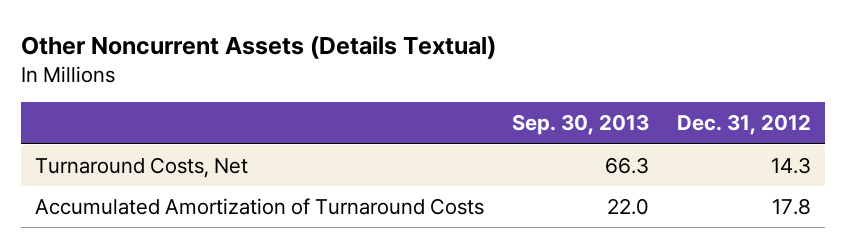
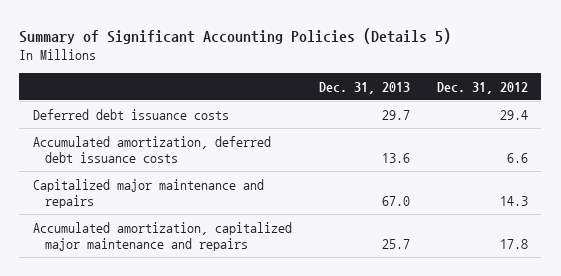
[21,35,497,59] Other Noncurrent Assets (Details Textual) -> [19,27,452,44] Summary of Significant Accounting Policies (Details 5)
[511,114,649,136] Sep. 30, 2013 -> none
none -> [318,81,410,94] Dec. 31, 2013
none -> [32,108,229,120] Deferred debt issuance costs
none -> [32,135,271,164] Accumulated amortization, deferred debt issuance costs
[35,156,249,178] Turnaround Costs, Net -> [32,178,264,209] Capitalized major maintenance and repairs
[35,197,485,215] Accumulated Amortization of Turnaround Costs -> [32,221,292,252] Accumulated amortization, capitalized major maintenance and repairs

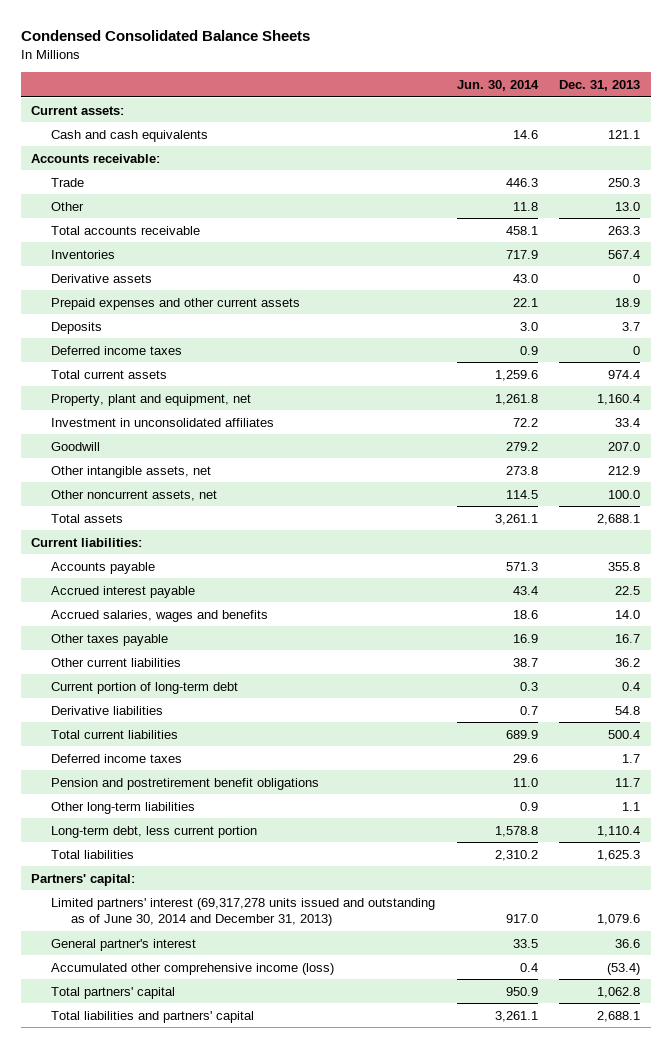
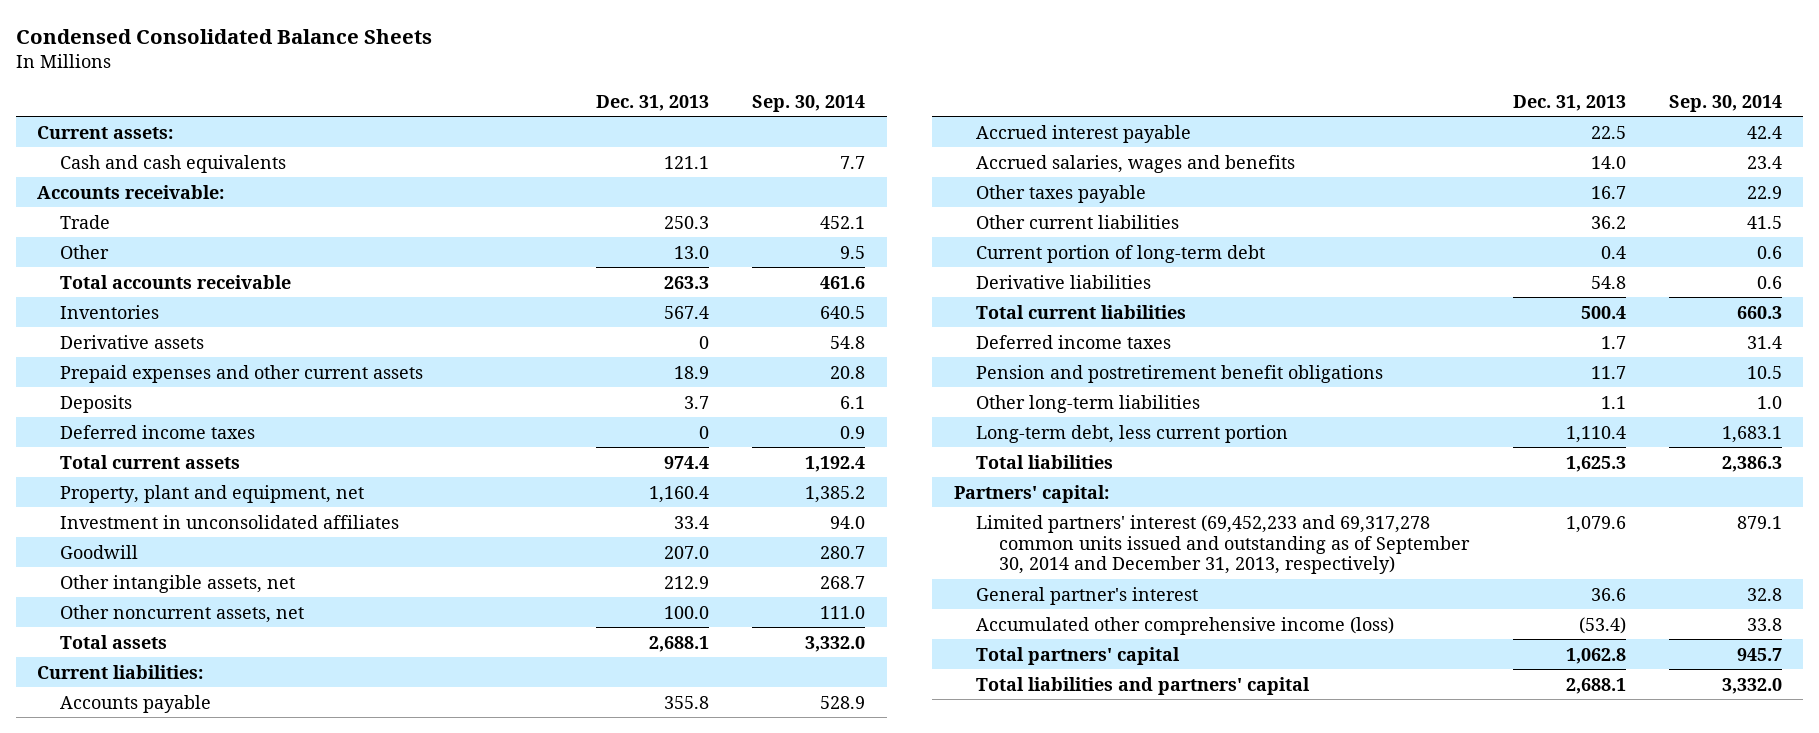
[456,80,539,92] Jun. 30, 2014 -> none
none -> [752,94,866,112] Sep. 30, 2014
[51,897,436,927] Limited partners' interest (69,317,278 units issued and outstanding as of June 30, 2014 and December 31, 2013) -> [976,514,1471,575] Limited partners' interest (69,452,233 and 69,317,278 common units issued and outstanding as of September 30, 2014 and December 31, 2013, respectively)

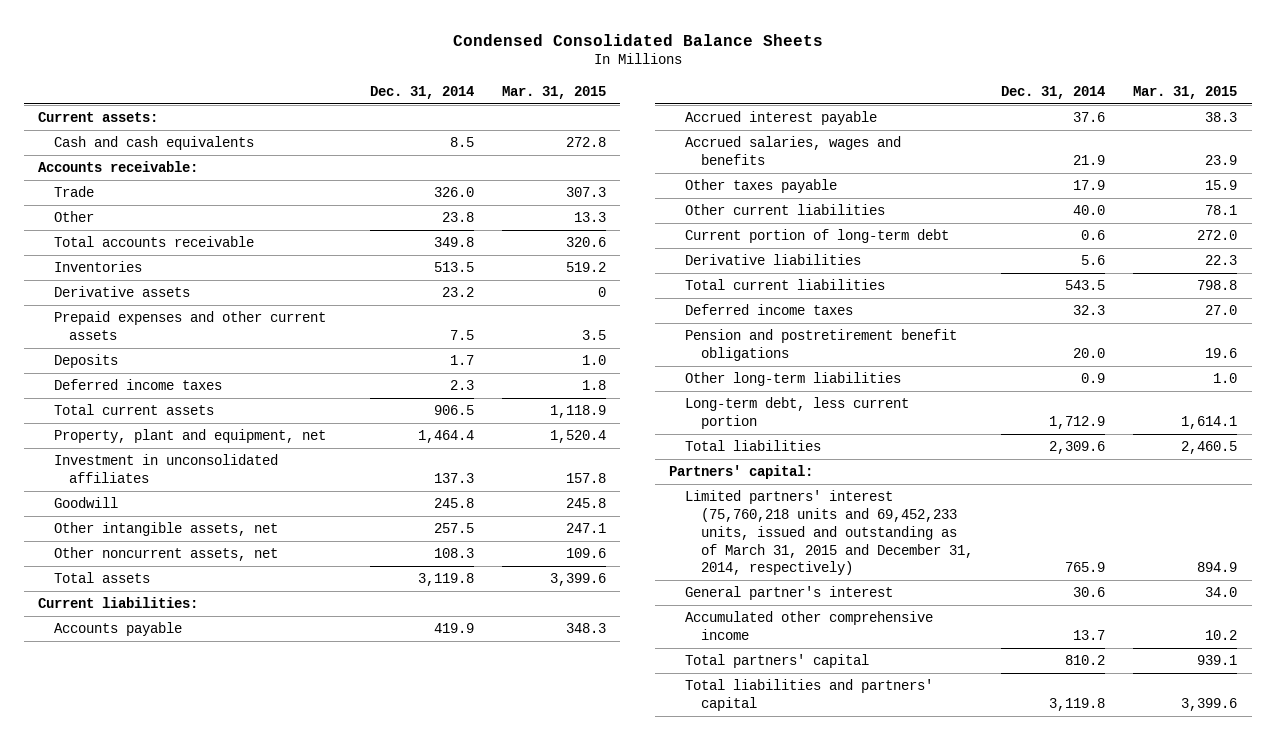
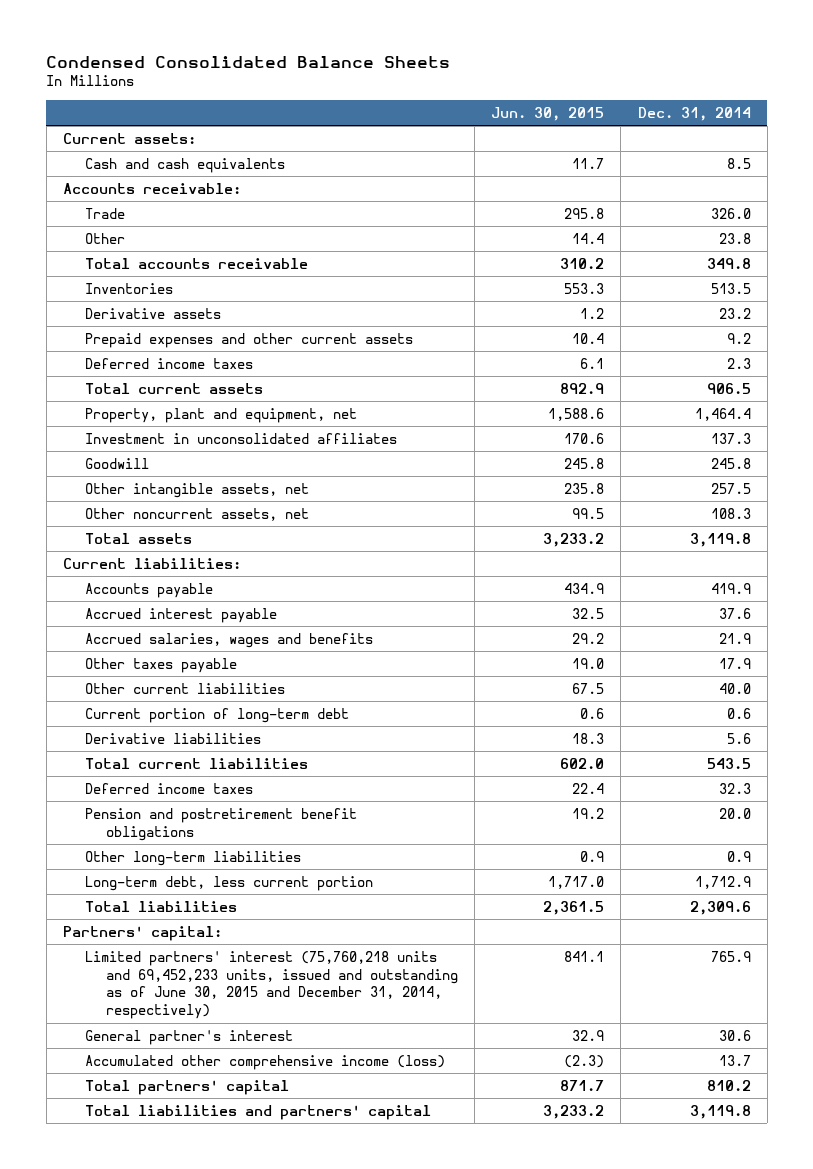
[501,85,606,99] Mar. 31, 2015 -> none
none -> [491,106,605,121] Jun. 30, 2015
[53,354,118,369] Deposits -> none
[449,329,474,340] 7.5 -> [726,332,751,344] 9.2
[685,490,973,576] Limited partners' interest (75,760,218 units and 69,452,233 units, issued and outstanding as of March 31, 2015 and December 31, 2014, respectively) -> [84,950,459,1020] Limited partners' interest (75,760,218 units and 69,452,233 units, issued and outstanding as of June 30, 2015 and December 31, 2014, respectively)
[685,611,934,640] Accumulated other comprehensive income -> [84,1054,445,1070] Accumulated other comprehensive income (loss)

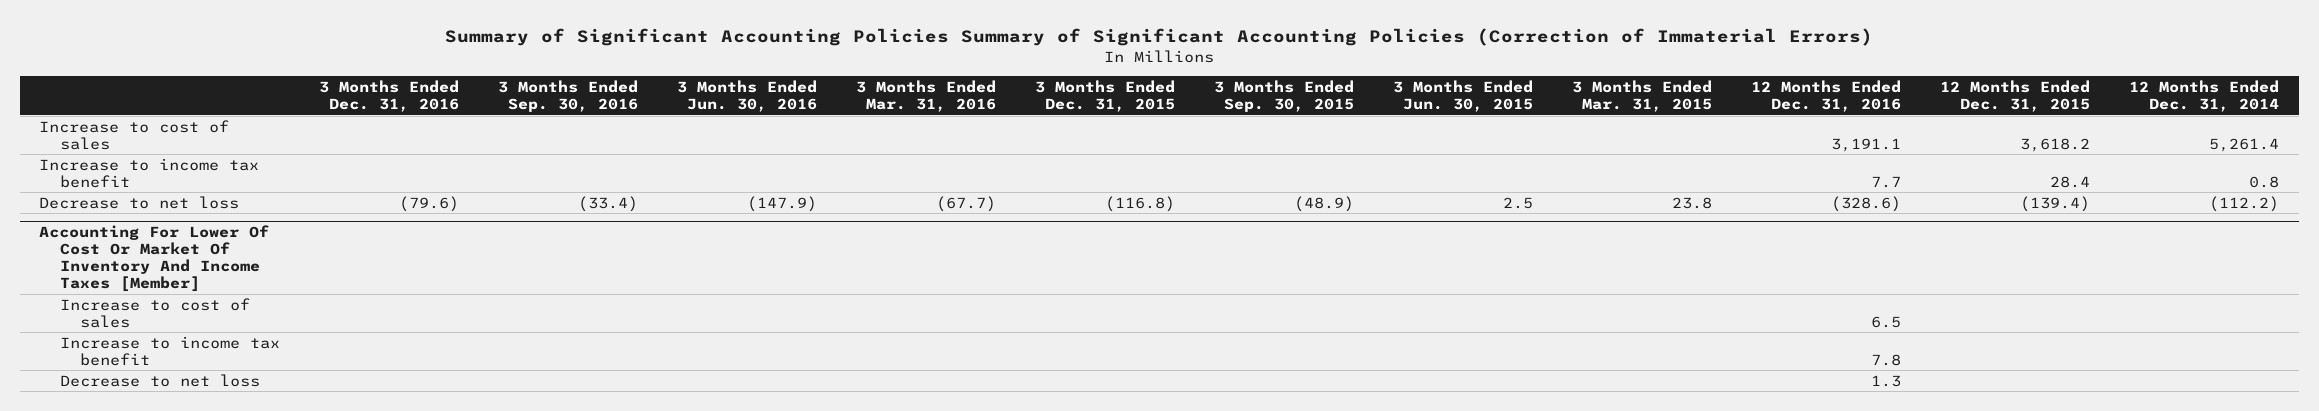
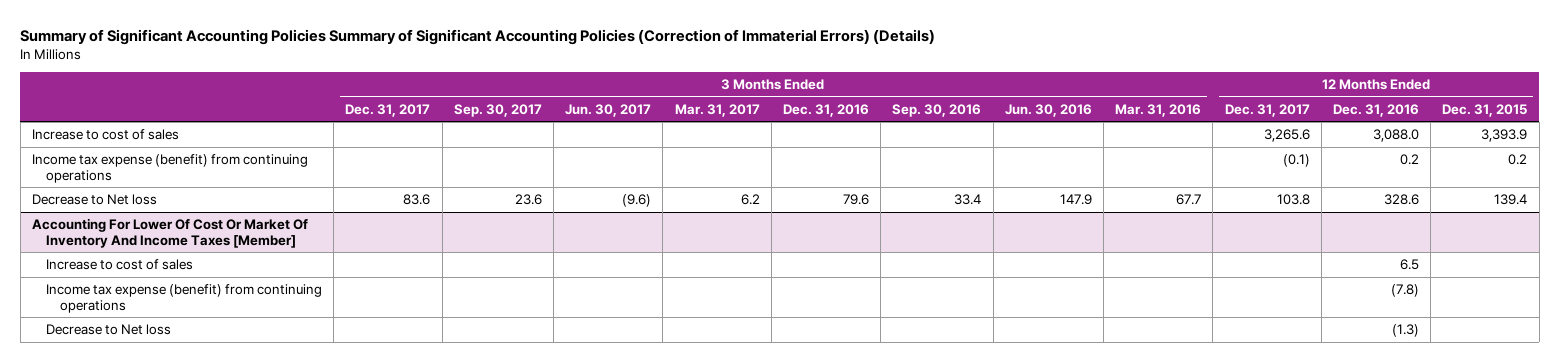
[445,28,1874,47] Summary of Significant Accounting Policies Summary of Significant Accounting Policies (Correction of Immaterial Errors) -> [20,28,936,45] Summary of Significant Accounting Policies Summary of Significant Accounting Policies (Correction of Immaterial Errors) (Details)
[1035,80,1176,113] 3 Months Ended Dec. 31, 2015 -> none
[1214,80,1355,113] 3 Months Ended Sep. 30, 2015 -> none
[1393,80,1534,113] 3 Months Ended Jun. 30, 2015 -> none
[1572,80,1713,113] 3 Months Ended Mar. 31, 2015 -> none
[2129,80,2280,113] 12 Months Ended Dec. 31, 2014 -> none
none -> [345,103,431,117] Dec. 31, 2017
none -> [453,103,542,117] Sep. 30, 2017
none -> [565,103,652,117] Jun. 30, 2017
none -> [674,103,760,117] Mar. 31, 2017
none -> [1224,103,1310,117] Dec. 31, 2017
[1831,137,1902,152] 3,191.1 -> [1372,129,1419,143] 3,088.0
[2020,137,2091,152] 3,618.2 -> [1481,129,1528,143] 3,393.9
[39,157,260,188] Increase to income tax benefit -> [31,154,308,183] Income tax expense (benefit) from continuing operations
[1871,175,1902,188] 7.7 -> [1399,154,1419,166] 0.2
[2050,175,2091,188] 28.4 -> [1508,154,1528,166] 0.2
[39,195,240,209] Decrease to net loss -> [31,194,157,206] Decrease to Net loss
[398,195,459,212] (79.6) -> [842,194,869,206] 79.6
[577,195,638,212] (33.4) -> [954,194,982,206] 33.4
[746,195,817,212] (147.9) -> [1059,194,1092,206] 147.9
[935,195,996,212] (67.7) -> [1176,194,1202,206] 67.7
[1831,195,1902,212] (328.6) -> [1383,194,1419,206] 328.6
[2020,195,2091,212] (139.4) -> [1494,194,1528,206] 139.4
[59,335,280,366] Increase to income tax benefit -> [45,284,322,313] Income tax expense (benefit) from continuing operations
[1871,353,1902,366] 7.8 -> [1390,284,1419,298] (7.8)
[59,373,260,387] Decrease to net loss -> [45,324,171,336] Decrease to Net loss
[1871,374,1902,387] 1.3 -> [1391,324,1419,338] (1.3)

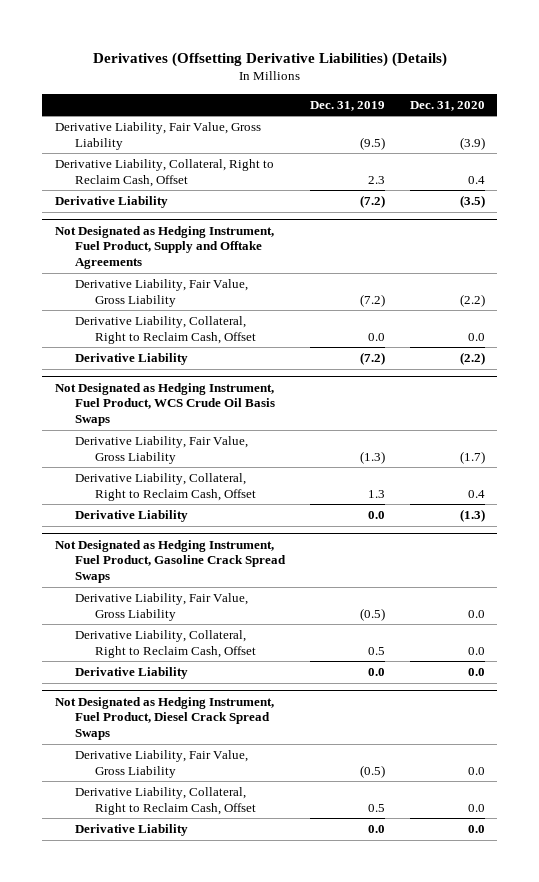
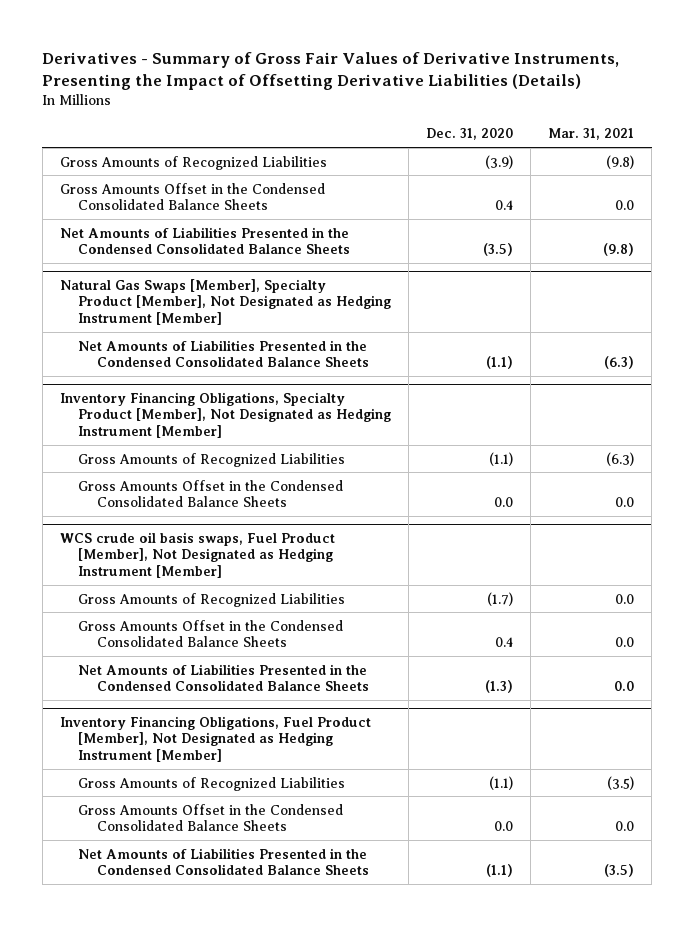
[92,51,447,67] Derivatives (Offsetting Derivative Liabilities) (Details) -> [42,52,620,91] Derivatives - Summary of Gross Fair Values of Derivative Instruments, Presenting the Impact of Offsetting Derivative Liabilities (Details)
[309,100,385,111] Dec. 31, 2019 -> none
none -> [548,128,635,141] Mar. 31, 2021
[54,225,274,270] Not Designated as Hedging Instrument, Fuel Product, Supply and Offtake Agreements -> none
[74,279,248,307] Derivative Liability, Fair Value, Gross Liability -> none
[74,353,188,366] Derivative Liability -> none
[54,539,286,584] Not Designated as Hedging Instrument, Fuel Product, Gasoline Crack Spread Swaps -> none
[74,593,248,621] Derivative Liability, Fair Value, Gross Liability -> none
[74,667,188,680] Derivative Liability -> none
[54,696,274,741] Not Designated as Hedging Instrument, Fuel Product, Diesel Crack Spread Swaps -> none
[74,750,248,778] Derivative Liability, Fair Value, Gross Liability -> none
[74,787,256,815] Derivative Liability, Collateral, Right to Reclaim Cash, Offset -> none
[74,824,188,837] Derivative Liability -> none
[54,122,261,150] Derivative Liability, Fair Value, Gross Liability -> [59,155,327,170] Gross Amounts of Recognized Liabilities
[54,159,274,187] Derivative Liability, Collateral, Right to Reclaim Cash, Offset -> [59,182,325,211] Gross Amounts Offset in the Condensed Consolidated Balance Sheets
[54,196,168,209] Derivative Liability -> [59,226,351,255] Net Amounts of Liabilities Presented in the Condensed Consolidated Balance Sheets
none -> [59,278,392,326] Natural Gas Swaps [Member], Specialty Product [Member], Not Designated as Hedging Instrument [Member]
none -> [78,339,370,368] Net Amounts of Liabilities Presented in the Condensed Consolidated Balance Sheets
none -> [59,391,392,439] Inventory Financing Obligations, Specialty Product [Member], Not Designated as Hedging Instrument [Member]
none -> [78,452,346,467] Gross Amounts of Recognized Liabilities
[74,316,256,344] Derivative Liability, Collateral, Right to Reclaim Cash, Offset -> [78,479,344,508] Gross Amounts Offset in the Condensed Consolidated Balance Sheets
[54,382,275,427] Not Designated as Hedging Instrument, Fuel Product, WCS Crude Oil Basis Swaps -> [59,531,335,579] WCS crude oil basis swaps, Fuel Product [Member], Not Designated as Hedging Instrument [Member]
[74,436,248,464] Derivative Liability, Fair Value, Gross Liability -> [78,592,346,607] Gross Amounts of Recognized Liabilities
[74,473,256,501] Derivative Liability, Collateral, Right to Reclaim Cash, Offset -> [78,619,344,648] Gross Amounts Offset in the Condensed Consolidated Balance Sheets
[74,510,188,523] Derivative Liability -> [78,663,370,692] Net Amounts of Liabilities Presented in the Condensed Consolidated Balance Sheets
none -> [59,715,371,763] Inventory Financing Obligations, Fuel Product [Member], Not Designated as Hedging Instrument [Member]
none -> [78,776,346,791] Gross Amounts of Recognized Liabilities
[74,630,256,658] Derivative Liability, Collateral, Right to Reclaim Cash, Offset -> [78,803,344,832] Gross Amounts Offset in the Condensed Consolidated Balance Sheets
none -> [78,847,370,876] Net Amounts of Liabilities Presented in the Condensed Consolidated Balance Sheets

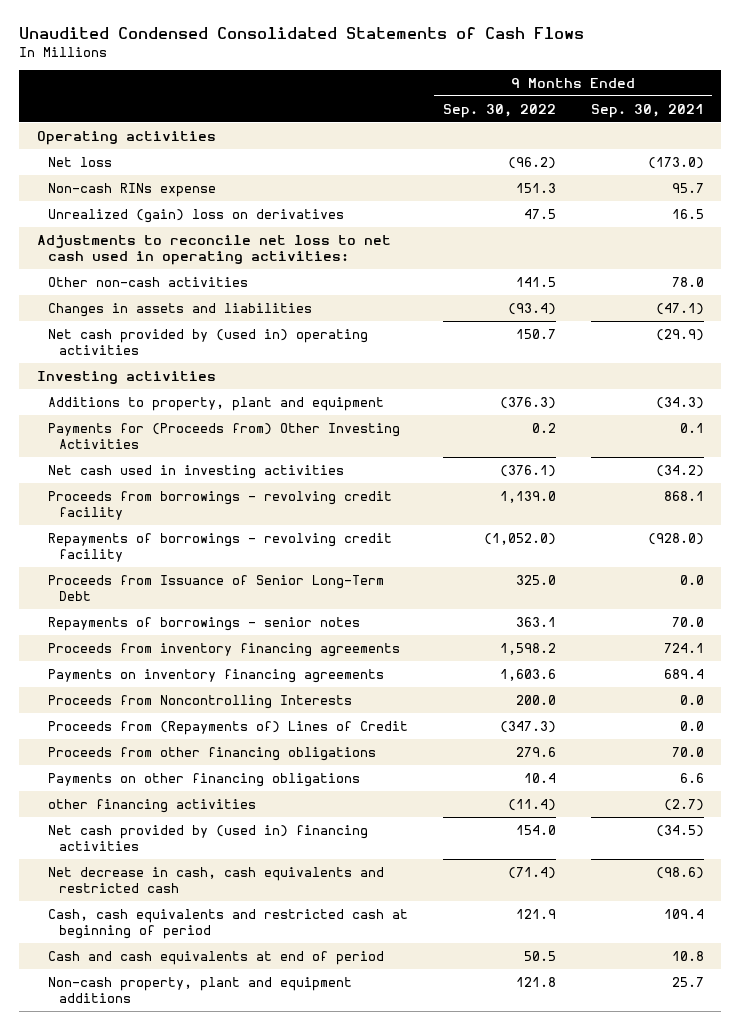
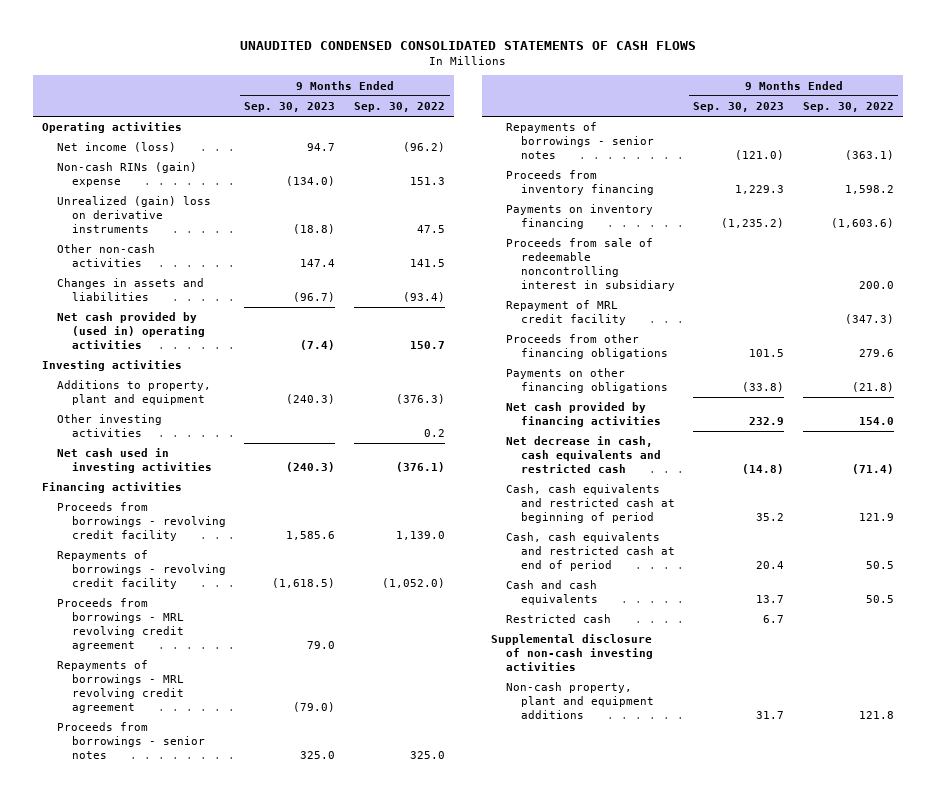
[19,27,585,40] Unaudited Condensed Consolidated Statements of Cash Flows -> [239,40,696,50] UNAUDITED CONDENSED CONSOLIDATED STATEMENTS OF CASH FLOWS
[590,103,704,118] Sep. 30, 2021 -> none
none -> [244,102,336,113] Sep. 30, 2023
[36,234,391,265] Adjustments to reconcile net loss to net cash used in operating activities: -> none
[47,156,112,167] Net loss -> [56,142,176,153] Net income (loss)
[47,182,216,197] Non-cash RINs expense -> [56,162,197,188] Non-cash RINs (gain) expense
[47,208,344,223] Unrealized (gain) loss on derivatives -> [56,196,211,233] Unrealized (gain) loss on derivative instruments
[47,422,400,449] Payments for (Proceeds from) Other Investing Activities -> [56,414,162,438] Other investing activities
none -> [41,482,182,494] Financing activities
none -> [56,598,184,651] Proceeds from borrowings - MRL revolving credit agreement
none -> [56,660,184,713] Repayments of borrowings - MRL revolving credit agreement
[47,574,384,601] Proceeds from Issuance of Senior Long-Term Debt -> [56,722,205,759] Proceeds from borrowings - senior notes
[515,616,556,627] 363.1 -> [844,149,894,160] (363.1)
[47,642,400,657] Proceeds from inventory financing agreements -> [505,170,654,196] Proceeds from inventory financing
[47,668,384,683] Payments on inventory financing agreements -> [505,204,653,230] Payments on inventory financing
[499,668,556,681] 1,603.6 -> [830,218,894,229] (1,603.6)
[47,694,352,709] Proceeds from Noncontrolling Interests -> [505,238,675,291] Proceeds from sale of redeemable noncontrolling interest in subsidiary
[47,720,408,735] Proceeds from (Repayments of) Lines of Credit -> [505,300,626,326] Repayment of MRL credit facility
[47,798,256,813] other financing activities -> none
[523,772,556,783] 10.4 -> [851,382,894,393] (21.8)
[47,824,368,851] Net cash provided by (used in) financing activities -> [505,402,661,428] Net cash provided by financing activities
[47,950,384,965] Cash and cash equivalents at end of period -> [505,532,675,571] Cash, cash equivalents and restricted cash at end of period
none -> [505,580,598,606] Cash and cash equivalents
none -> [505,614,611,624] Restricted cash
none -> [490,634,653,671] Supplemental disclosure of non-cash investing activities

